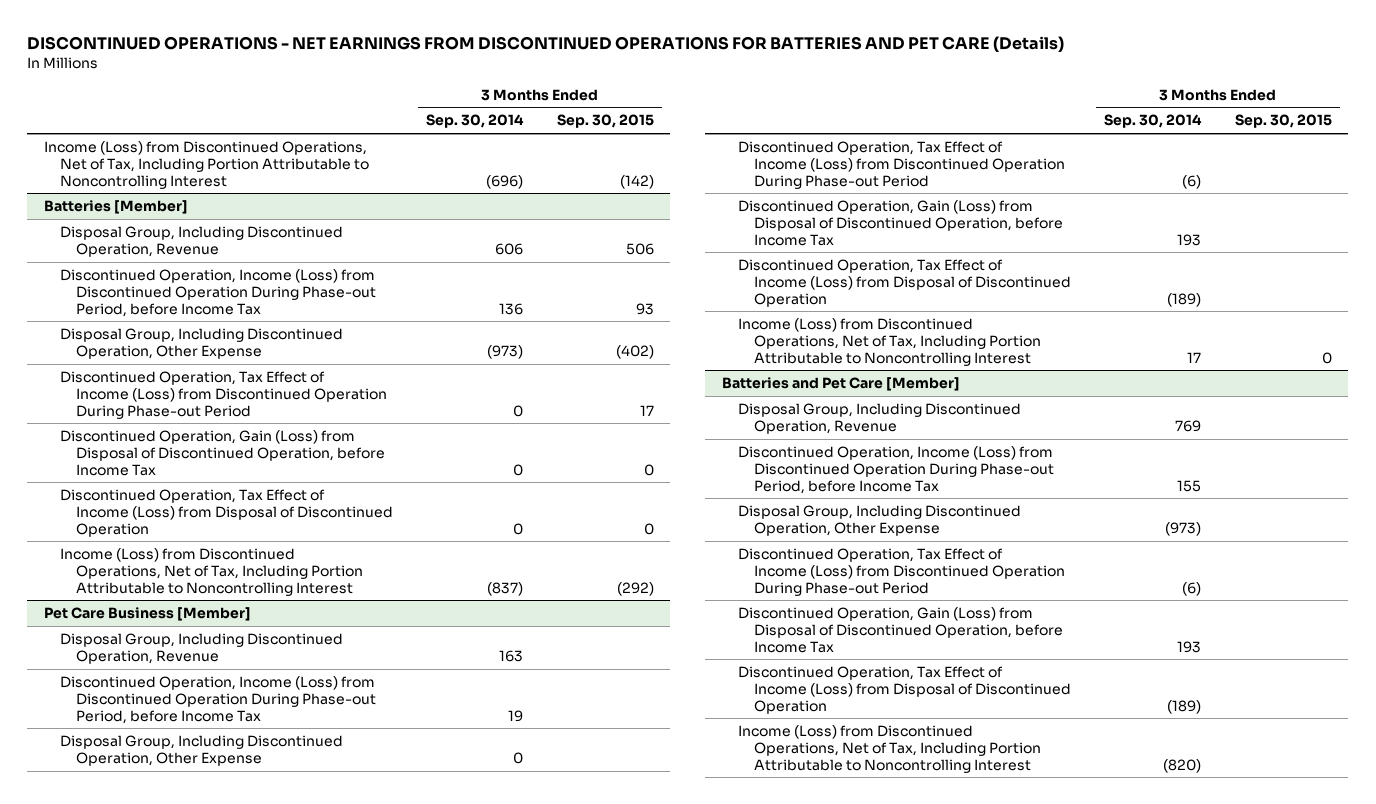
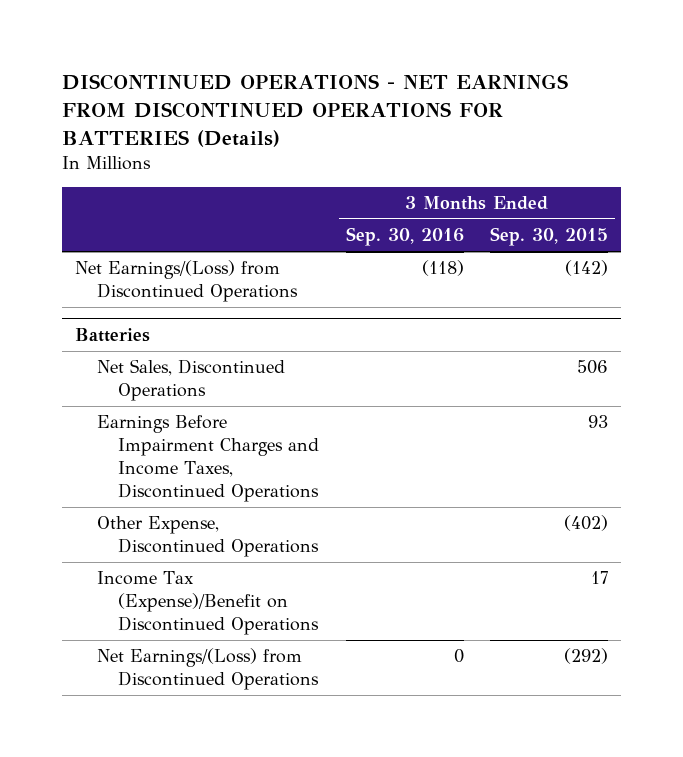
[27,35,1065,52] DISCONTINUED OPERATIONS - NET EARNINGS FROM DISCONTINUED OPERATIONS FOR BATTERIES AND PET CARE (Details) -> [61,74,568,147] DISCONTINUED OPERATIONS - NET EARNINGS FROM DISCONTINUED OPERATIONS FOR BATTERIES (Details)
[426,114,525,129] Sep. 30, 2014 -> none
none -> [345,227,464,247] Sep. 30, 2016
[59,429,385,476] Discontinued Operation, Gain (Loss) from Disposal of Discontinued Operation, before Income Tax -> none
[59,488,393,537] Discontinued Operation, Tax Effect of Income (Loss) from Disposal of Discontinued Operation -> none
[43,606,251,621] Pet Care Business [Member] -> none
[59,632,343,664] Disposal Group, Including Discontinued Operation, Revenue -> none
[59,675,376,724] Discontinued Operation, Income (Loss) from Discontinued Operation During Phase-out Period, before Income Tax -> none
[59,734,343,766] Disposal Group, Including Discontinued Operation, Other Expense -> none
[737,140,1065,189] Discontinued Operation, Tax Effect of Income (Loss) from Discontinued Operation During Phase-out Period -> none
[737,199,1063,246] Discontinued Operation, Gain (Loss) from Disposal of Discontinued Operation, before Income Tax -> none
[737,258,1071,307] Discontinued Operation, Tax Effect of Income (Loss) from Disposal of Discontinued Operation -> none
[737,317,1041,366] Income (Loss) from Discontinued Operations, Net of Tax, Including Portion Attributable to Noncontrolling Interest -> none
[721,376,960,391] Batteries and Pet Care [Member] -> none
[737,402,1021,434] Disposal Group, Including Discontinued Operation, Revenue -> none
[737,445,1054,494] Discontinued Operation, Income (Loss) from Discontinued Operation During Phase-out Period, before Income Tax -> none
[737,504,1021,536] Disposal Group, Including Discontinued Operation, Other Expense -> none
[737,547,1065,596] Discontinued Operation, Tax Effect of Income (Loss) from Discontinued Operation During Phase-out Period -> none
[737,606,1063,653] Discontinued Operation, Gain (Loss) from Disposal of Discontinued Operation, before Income Tax -> none
[737,665,1071,714] Discontinued Operation, Tax Effect of Income (Loss) from Disposal of Discontinued Operation -> none
[737,724,1041,773] Income (Loss) from Discontinued Operations, Net of Tax, Including Portion Attributable to Noncontrolling Interest -> none
[43,140,369,189] Income (Loss) from Discontinued Operations, Net of Tax, Including Portion Attributable to Noncontrolling Interest -> [74,260,298,303] Net Earnings/(Loss) from Discontinued Operations
[43,199,188,214] Batteries [Member] -> [74,327,150,342] Batteries
[59,225,343,257] Disposal Group, Including Discontinued Operation, Revenue -> [96,359,285,402] Net Sales, Discontinued Operations
[59,268,376,317] Discontinued Operation, Income (Loss) from Discontinued Operation During Phase-out Period, before Income Tax -> [96,415,320,502] Earnings Before Impairment Charges and Income Taxes, Discontinued Operations
[59,327,343,359] Disposal Group, Including Discontinued Operation, Other Expense -> [96,516,320,558] Other Expense, Discontinued Operations
[59,370,387,419] Discontinued Operation, Tax Effect of Income (Loss) from Discontinued Operation During Phase-out Period -> [96,571,320,636] Income Tax (Expense)/Benefit on Discontinued Operations
[59,547,363,596] Income (Loss) from Discontinued Operations, Net of Tax, Including Portion Attributable to Noncontrolling Interest -> [96,648,320,691] Net Earnings/(Loss) from Discontinued Operations

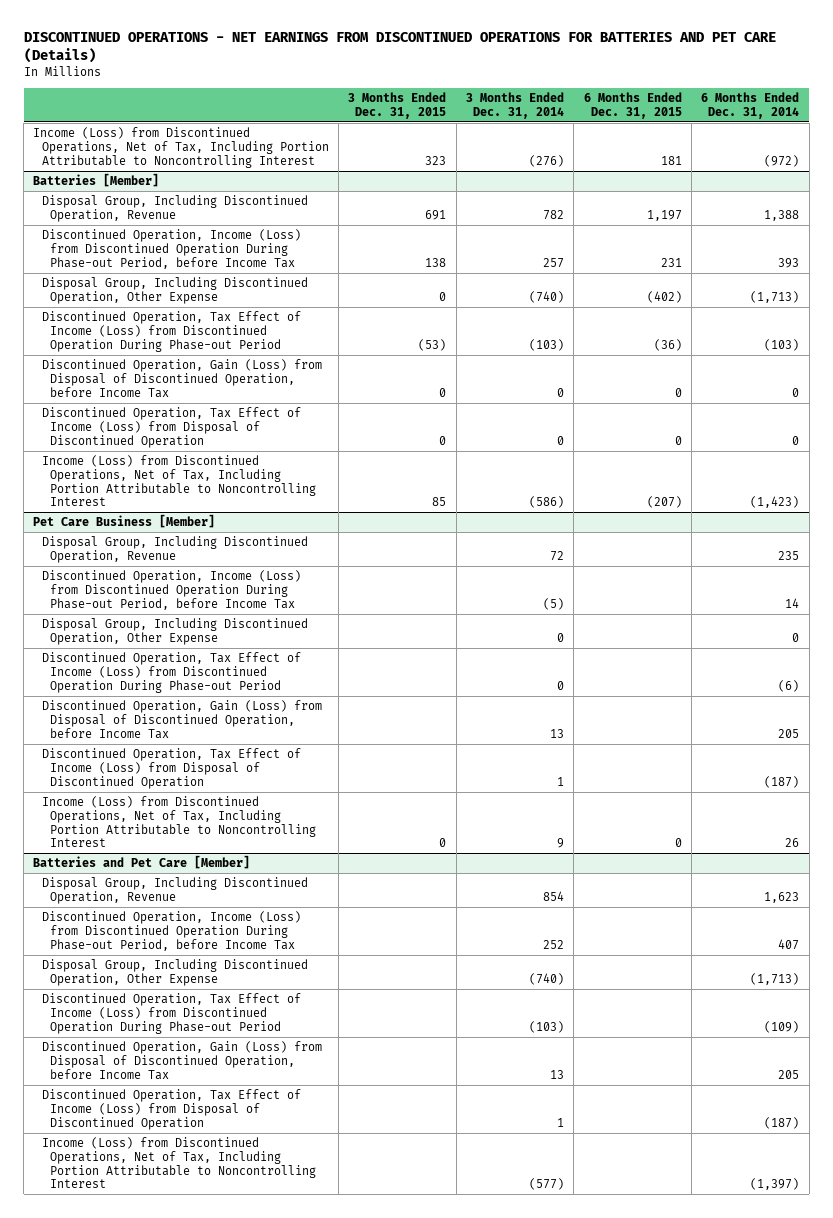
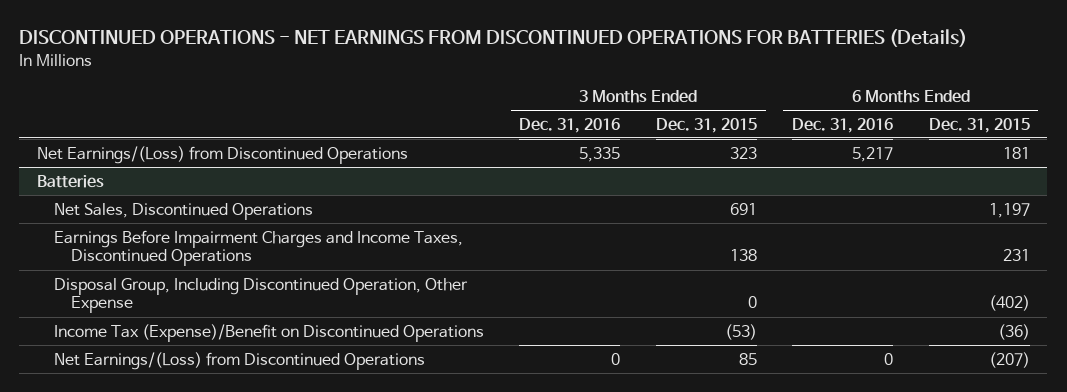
[23,31,776,64] DISCONTINUED OPERATIONS - NET EARNINGS FROM DISCONTINUED OPERATIONS FOR BATTERIES AND PET CARE (Details) -> [19,29,968,48] DISCONTINUED OPERATIONS - NET EARNINGS FROM DISCONTINUED OPERATIONS FOR BATTERIES (Details)
[466,91,565,119] 3 Months Ended Dec. 31, 2014 -> none
[701,91,800,119] 6 Months Ended Dec. 31, 2014 -> none
none -> [519,117,621,133] Dec. 31, 2016
none -> [792,117,894,133] Dec. 31, 2016
[33,127,329,168] Income (Loss) from Discontinued Operations, Net of Tax, Including Portion Attributable to Noncontrolling Interest -> [36,145,408,164] Net Earnings/(Loss) from Discontinued Operations
[33,173,160,188] Batteries [Member] -> [36,174,104,188] Batteries
[41,195,308,222] Disposal Group, Including Discontinued Operation, Revenue -> [53,202,313,220] Net Sales, Discontinued Operations
[41,229,301,269] Discontinued Operation, Income (Loss) from Discontinued Operation During Phase-out Period, before Income Tax -> [53,229,463,267] Earnings Before Impairment Charges and Income Taxes, Discontinued Operations
[41,359,322,398] Discontinued Operation, Gain (Loss) from Disposal of Discontinued Operation, before Income Tax -> none
[41,407,301,448] Discontinued Operation, Tax Effect of Income (Loss) from Disposal of Discontinued Operation -> none
[33,514,216,529] Pet Care Business [Member] -> none
[41,536,308,563] Disposal Group, Including Discontinued Operation, Revenue -> none
[41,570,301,610] Discontinued Operation, Income (Loss) from Discontinued Operation During Phase-out Period, before Income Tax -> none
[41,618,308,645] Disposal Group, Including Discontinued Operation, Other Expense -> none
[41,652,301,693] Discontinued Operation, Tax Effect of Income (Loss) from Discontinued Operation During Phase-out Period -> none
[41,700,322,739] Discontinued Operation, Gain (Loss) from Disposal of Discontinued Operation, before Income Tax -> none
[41,748,301,789] Discontinued Operation, Tax Effect of Income (Loss) from Disposal of Discontinued Operation -> none
[41,796,317,848] Income (Loss) from Discontinued Operations, Net of Tax, Including Portion Attributable to Noncontrolling Interest -> none
[33,855,251,870] Batteries and Pet Care [Member] -> none
[41,877,308,904] Disposal Group, Including Discontinued Operation, Revenue -> none
[41,911,301,951] Discontinued Operation, Income (Loss) from Discontinued Operation During Phase-out Period, before Income Tax -> none
[41,959,308,986] Disposal Group, Including Discontinued Operation, Other Expense -> none
[41,993,301,1034] Discontinued Operation, Tax Effect of Income (Loss) from Discontinued Operation During Phase-out Period -> none
[41,1041,322,1080] Discontinued Operation, Gain (Loss) from Disposal of Discontinued Operation, before Income Tax -> none
[41,1089,301,1130] Discontinued Operation, Tax Effect of Income (Loss) from Disposal of Discontinued Operation -> none
[41,1137,317,1189] Income (Loss) from Discontinued Operations, Net of Tax, Including Portion Attributable to Noncontrolling Interest -> none
[41,311,301,352] Discontinued Operation, Tax Effect of Income (Loss) from Discontinued Operation During Phase-out Period -> [53,323,484,342] Income Tax (Expense)/Benefit on Discontinued Operations
[41,455,317,507] Income (Loss) from Discontinued Operations, Net of Tax, Including Portion Attributable to Noncontrolling Interest -> [53,351,425,370] Net Earnings/(Loss) from Discontinued Operations

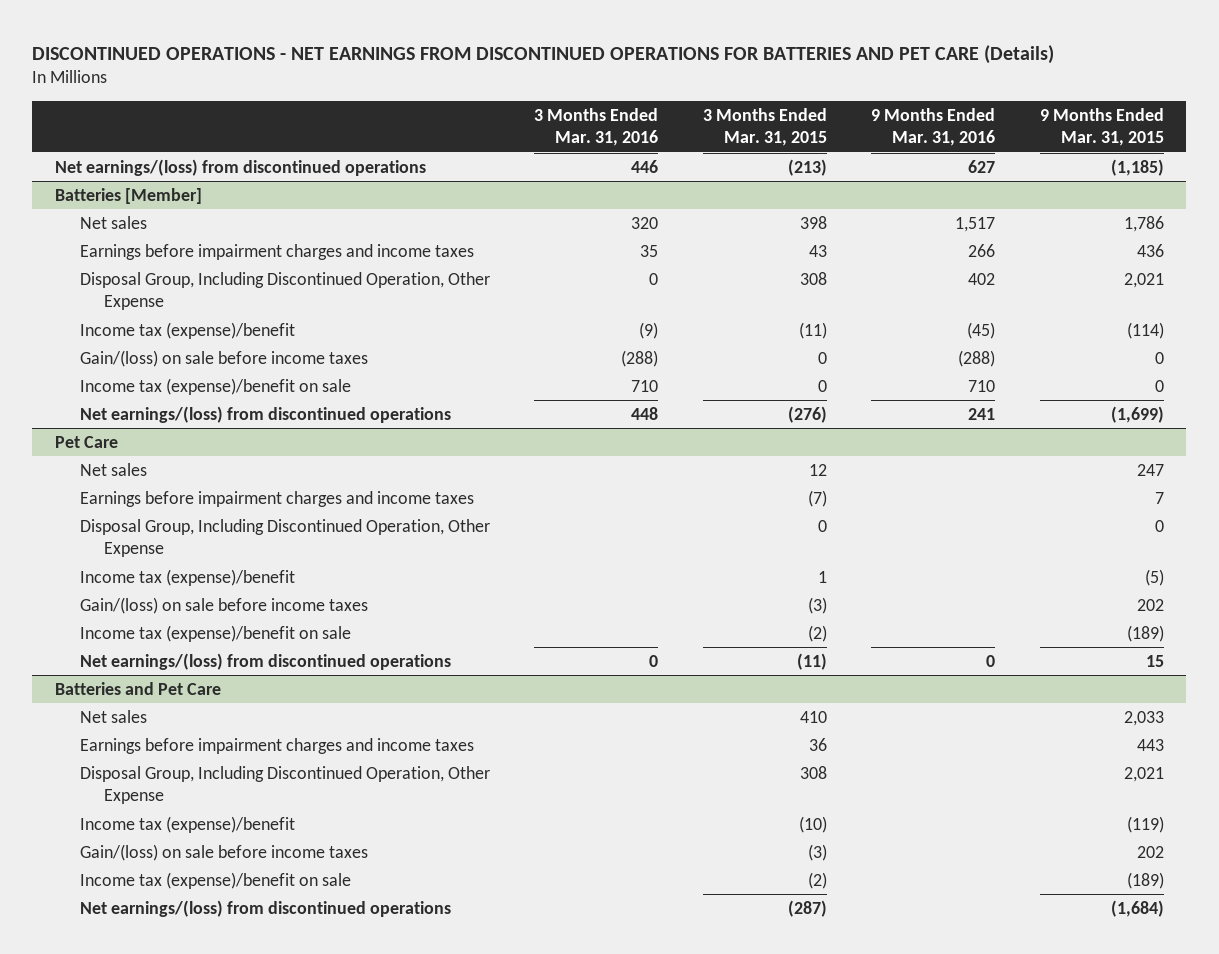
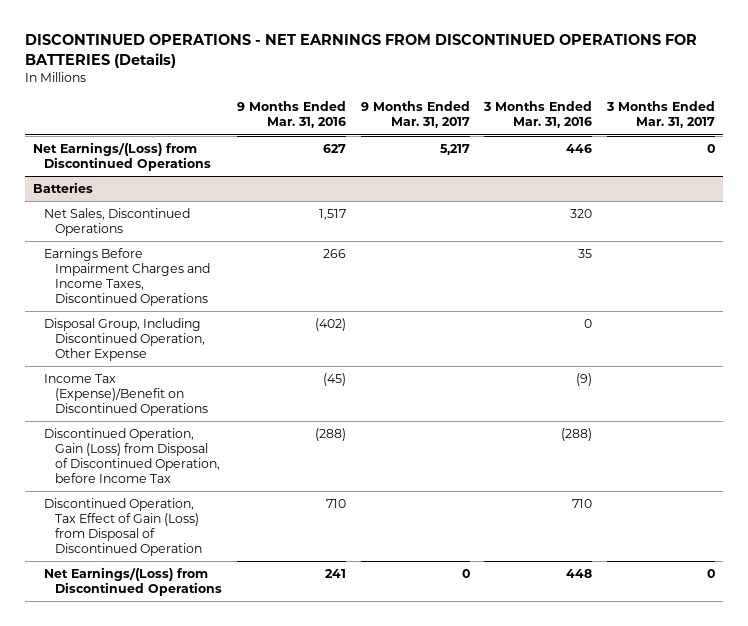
[32,44,1055,64] DISCONTINUED OPERATIONS - NET EARNINGS FROM DISCONTINUED OPERATIONS FOR BATTERIES AND PET CARE (Details) -> [25,33,698,68] DISCONTINUED OPERATIONS - NET EARNINGS FROM DISCONTINUED OPERATIONS FOR BATTERIES (Details)
[702,107,827,147] 3 Months Ended Mar. 31, 2015 -> none
[1039,107,1164,147] 9 Months Ended Mar. 31, 2015 -> none
none -> [360,101,470,129] 9 Months Ended Mar. 31, 2017
none -> [606,101,716,129] 3 Months Ended Mar. 31, 2017
[54,435,118,448] Pet Care -> none
[79,462,147,476] Net sales -> none
[79,490,474,507] Earnings before impairment charges and income taxes -> none
[79,518,490,558] Disposal Group, Including Discontinued Operation, Other Expense -> none
[79,568,295,586] Income tax (expense)/benefit -> none
[79,596,368,614] Gain/(loss) on sale before income taxes -> none
[79,624,351,642] Income tax (expense)/benefit on sale -> none
[79,652,451,670] Net earnings/(loss) from discontinued operations -> none
[54,681,221,695] Batteries and Pet Care -> none
[79,709,147,723] Net sales -> none
[79,737,474,754] Earnings before impairment charges and income taxes -> none
[79,765,490,805] Disposal Group, Including Discontinued Operation, Other Expense -> none
[79,815,295,833] Income tax (expense)/benefit -> none
[79,843,368,861] Gain/(loss) on sale before income taxes -> none
[79,871,351,889] Income tax (expense)/benefit on sale -> none
[79,899,451,917] Net earnings/(loss) from discontinued operations -> none
[54,158,426,176] Net earnings/(loss) from discontinued operations -> [32,141,211,172] Net Earnings/(Loss) from Discontinued Operations
[54,187,202,204] Batteries [Member] -> [32,181,93,193] Batteries
[79,215,147,229] Net sales -> [43,207,190,237] Net Sales, Discontinued Operations
[79,243,474,260] Earnings before impairment charges and income taxes -> [43,247,210,307] Earnings Before Impairment Charges and Income Taxes, Discontinued Operations
[968,272,996,285] 402 -> [314,317,346,331] (402)
[79,321,295,339] Income tax (expense)/benefit -> [43,373,208,417] Income Tax (Expense)/Benefit on Discontinued Operations
[79,349,368,367] Gain/(loss) on sale before income taxes -> [43,427,220,484] Discontinued Operation, Gain (Loss) from Disposal of Discontinued Operation, before Income Tax
[79,377,351,395] Income tax (expense)/benefit on sale -> [43,497,202,557] Discontinued Operation, Tax Effect of Gain (Loss) from Disposal of Discontinued Operation
[79,405,451,423] Net earnings/(loss) from discontinued operations -> [43,566,222,597] Net Earnings/(Loss) from Discontinued Operations

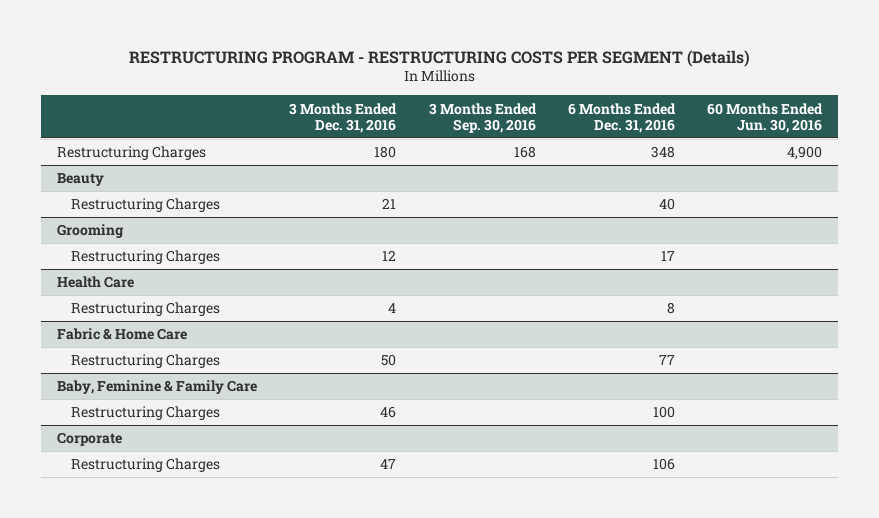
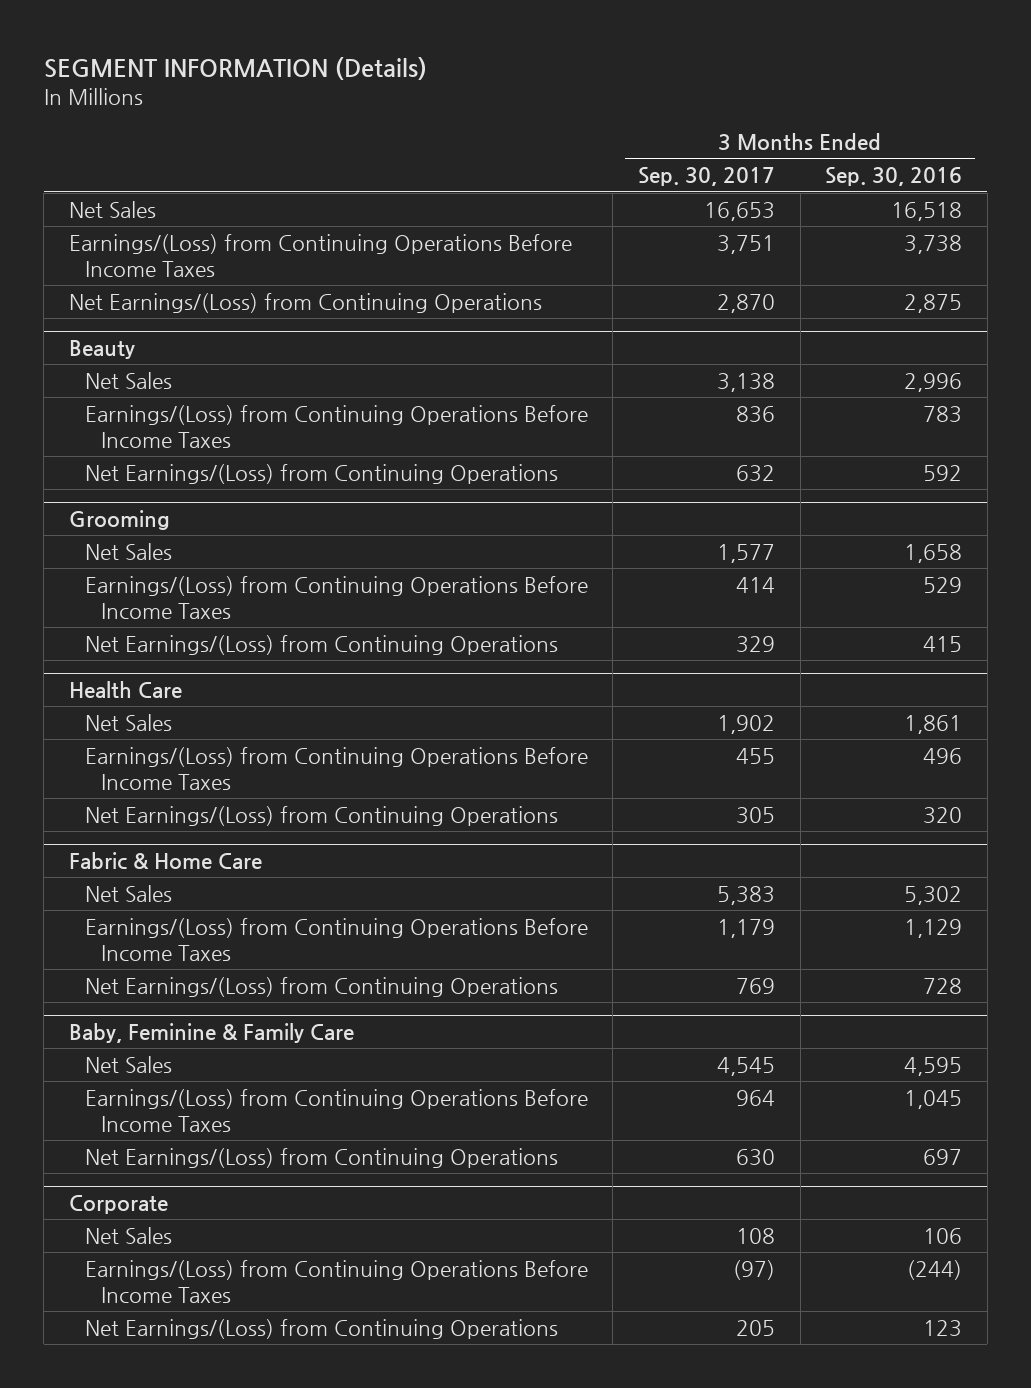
[128,49,750,67] RESTRUCTURING PROGRAM - RESTRUCTURING COSTS PER SEGMENT (Details) -> [43,56,427,80] SEGMENT INFORMATION (Details)
[289,102,398,133] 3 Months Ended Dec. 31, 2016 -> none
[567,102,676,133] 6 Months Ended Dec. 31, 2016 -> none
[706,102,823,133] 60 Months Ended Jun. 30, 2016 -> none
none -> [638,167,776,187] Sep. 30, 2017
[57,146,207,161] Restructuring Charges -> none
none -> [68,200,156,218] Net Sales
none -> [68,233,572,278] Earnings/(Loss) from Continuing Operations Before Income Taxes
none -> [68,292,542,313] Net Earnings/(Loss) from Continuing Operations
[70,198,220,213] Restructuring Charges -> none
none -> [84,371,172,389] Net Sales
none -> [84,404,588,449] Earnings/(Loss) from Continuing Operations Before Income Taxes
none -> [84,463,558,484] Net Earnings/(Loss) from Continuing Operations
[70,250,220,265] Restructuring Charges -> none
none -> [84,542,172,560] Net Sales
none -> [84,575,588,620] Earnings/(Loss) from Continuing Operations Before Income Taxes
none -> [84,634,558,655] Net Earnings/(Loss) from Continuing Operations
[70,302,220,317] Restructuring Charges -> none
none -> [84,713,172,731] Net Sales
none -> [84,746,588,791] Earnings/(Loss) from Continuing Operations Before Income Taxes
none -> [84,805,558,826] Net Earnings/(Loss) from Continuing Operations
[70,354,220,369] Restructuring Charges -> none
none -> [84,884,172,902] Net Sales
none -> [84,917,588,962] Earnings/(Loss) from Continuing Operations Before Income Taxes
none -> [84,976,558,997] Net Earnings/(Loss) from Continuing Operations
[70,406,220,421] Restructuring Charges -> none
none -> [84,1055,172,1073] Net Sales
none -> [84,1088,588,1133] Earnings/(Loss) from Continuing Operations Before Income Taxes
none -> [84,1147,558,1168] Net Earnings/(Loss) from Continuing Operations
[70,458,220,473] Restructuring Charges -> none
none -> [84,1226,172,1244] Net Sales
none -> [84,1259,588,1304] Earnings/(Loss) from Continuing Operations Before Income Taxes
none -> [84,1318,558,1339] Net Earnings/(Loss) from Continuing Operations

